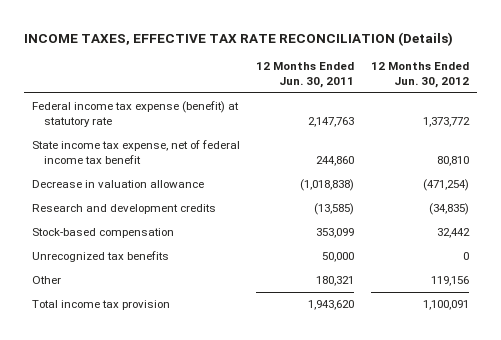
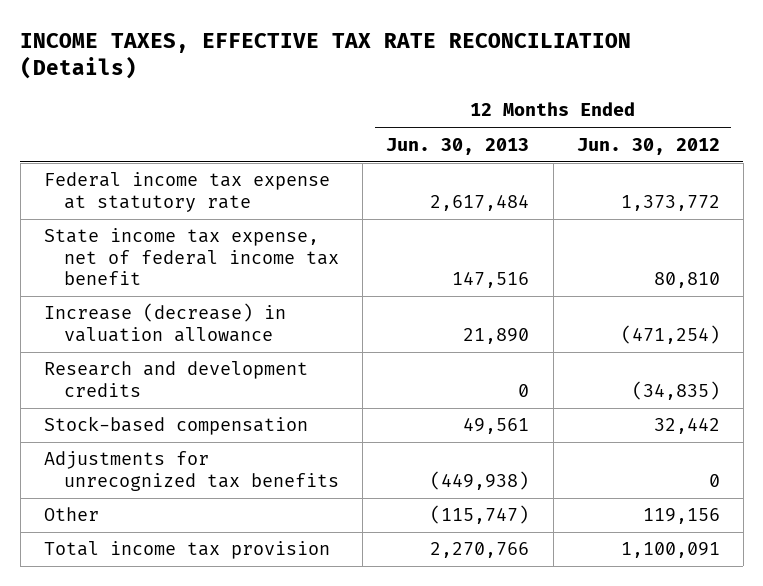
[256,62,355,89] 12 Months Ended Jun. 30, 2011 -> none
none -> [386,137,530,155] Jun. 30, 2013
[32,101,240,127] Federal income tax expense (benefit) at statutory rate -> [43,172,330,212] Federal income tax expense at statutory rate
[32,180,205,189] Decrease in valuation allowance -> [43,303,286,342] Increase (decrease) in valuation allowance
[32,251,170,263] Unrecognized tax benefits -> [43,451,340,491] Adjustments for unrecognized tax benefits

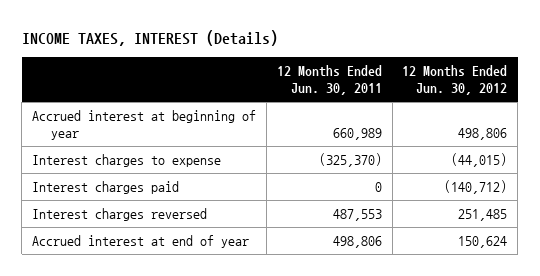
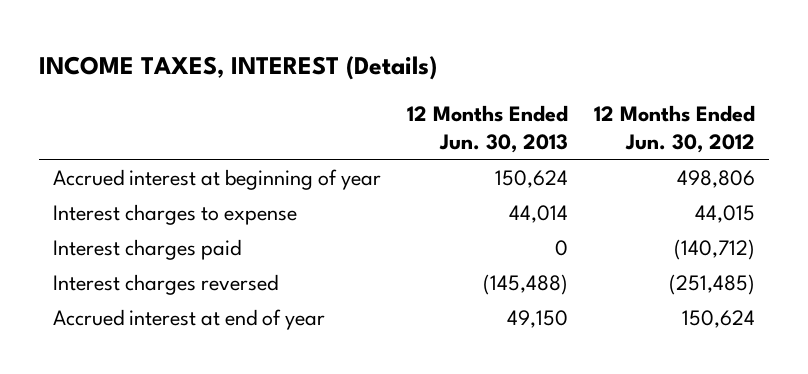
[276,65,382,96] 12 Months Ended Jun. 30, 2011 -> none
none -> [406,104,568,154] 12 Months Ended Jun. 30, 2013
[451,152,508,167] (44,015) -> [695,204,756,223] 44,015
[458,208,508,221] 251,485 -> [669,273,756,295] (251,485)

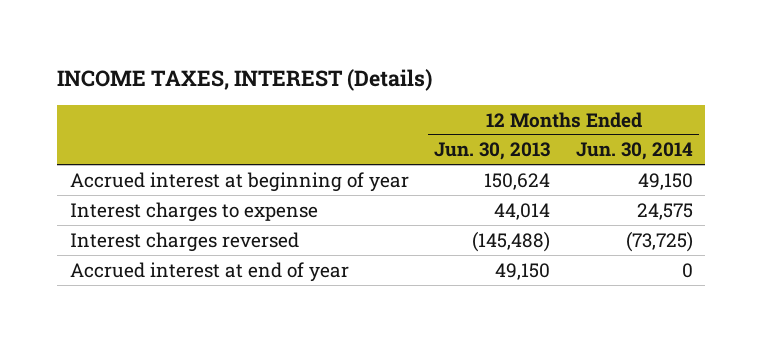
[594,104,756,154] 12 Months Ended Jun. 30, 2012 -> none
none -> [575,142,693,161] Jun. 30, 2014
[52,238,241,260] Interest charges paid -> none

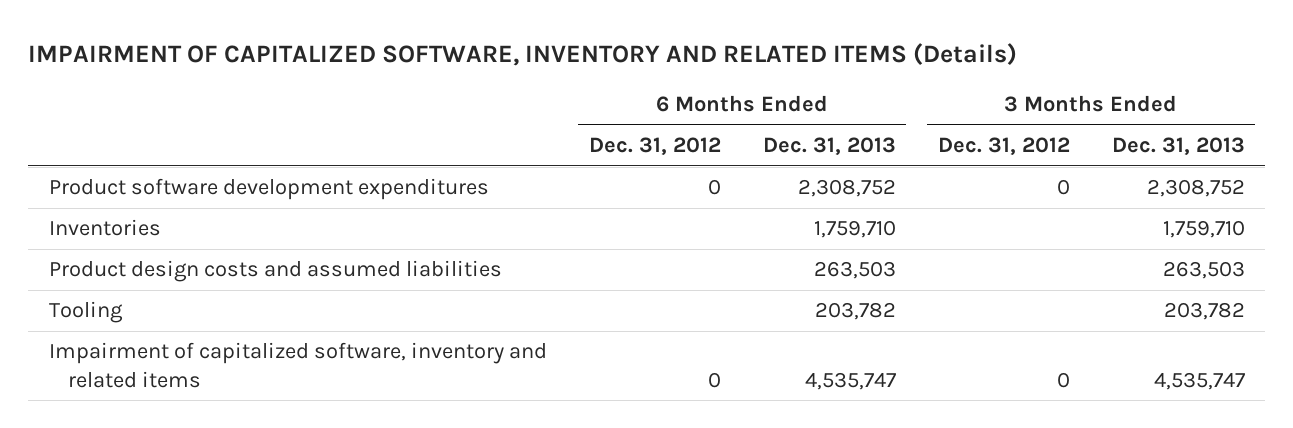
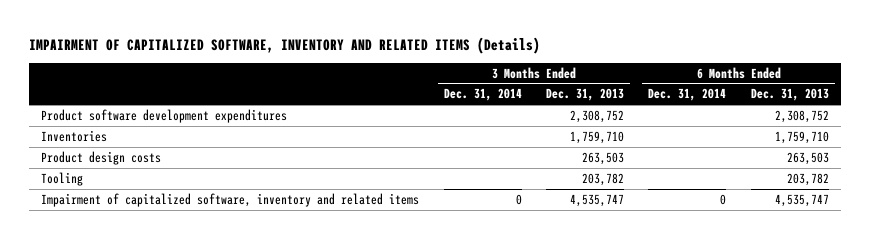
[588,137,721,156] Dec. 31, 2012 -> none
[937,137,1070,156] Dec. 31, 2012 -> none
none -> [443,88,522,102] Dec. 31, 2014
none -> [648,88,727,102] Dec. 31, 2014
[48,260,502,283] Product design costs and assumed liabilities -> [41,150,162,165] Product design costs

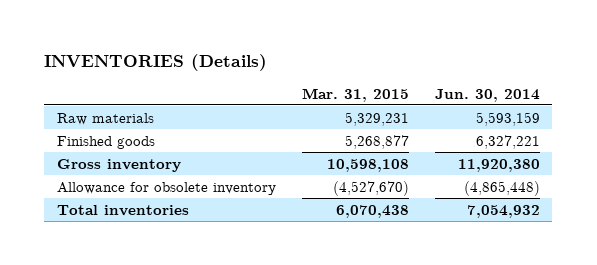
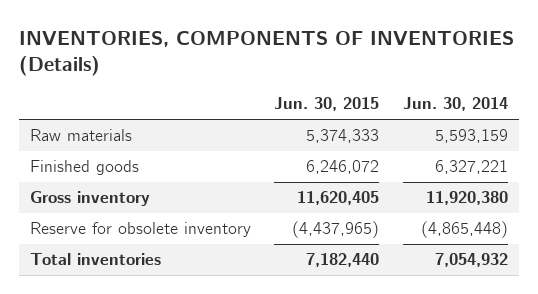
[44,54,268,72] INVENTORIES (Details) -> [18,30,514,77] INVENTORIES, COMPONENTS OF INVENTORIES (Details)
[301,87,409,102] Mar. 31, 2015 -> none
none -> [274,97,380,112] Jun. 30, 2015
[57,181,277,195] Allowance for obsolete inventory -> [30,222,252,238] Reserve for obsolete inventory

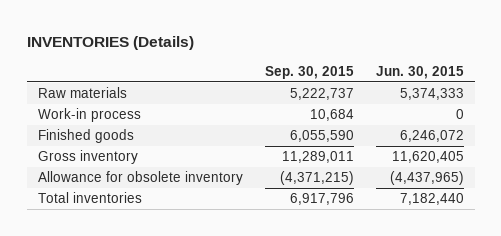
[18,30,514,77] INVENTORIES, COMPONENTS OF INVENTORIES (Details) -> [26,36,194,51] INVENTORIES (Details)
[402,97,508,112] Jun. 30, 2014 -> none
none -> [264,65,354,79] Sep. 30, 2015
none -> [37,108,141,123] Work-in process
[30,222,252,238] Reserve for obsolete inventory -> [37,171,243,186] Allowance for obsolete inventory

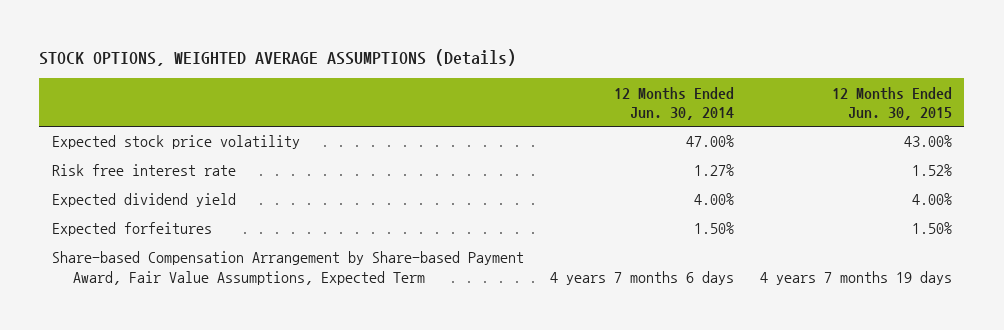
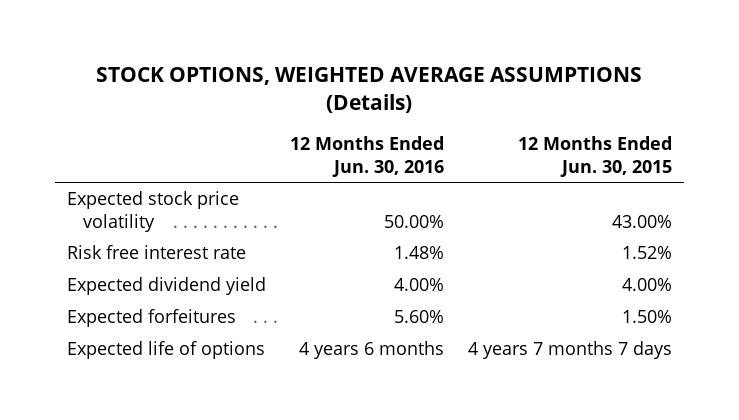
[613,86,734,120] 12 Months Ended Jun. 30, 2014 -> none
none -> [289,136,444,177] 12 Months Ended Jun. 30, 2016
[52,251,525,285] Share-based Compensation Arrangement by Share-based Payment Award, Fair Value Assumptions, Expected Term -> none
none -> [66,341,265,360] Expected life of options

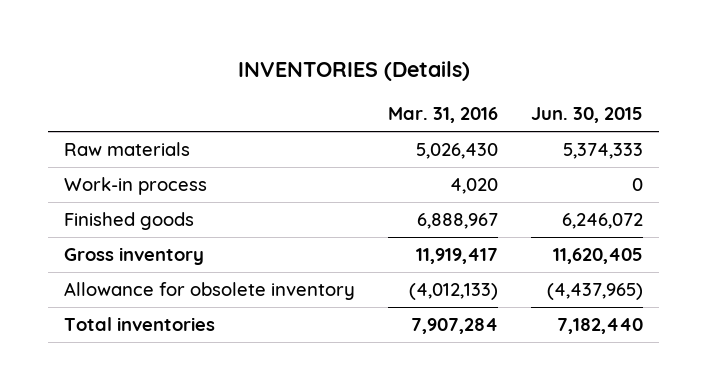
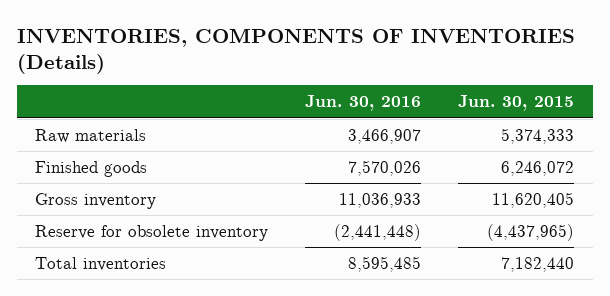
[237,61,470,82] INVENTORIES (Details) -> [16,27,575,74] INVENTORIES, COMPONENTS OF INVENTORIES (Details)
[388,107,499,124] Mar. 31, 2016 -> none
none -> [305,95,422,112] Jun. 30, 2016
[64,177,208,196] Work-in process -> none
[64,282,356,301] Allowance for obsolete inventory -> [35,224,269,241] Reserve for obsolete inventory

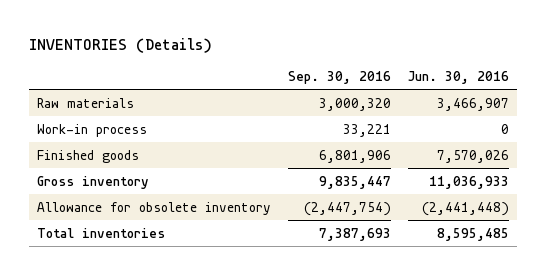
[16,27,575,74] INVENTORIES, COMPONENTS OF INVENTORIES (Details) -> [29,37,213,53] INVENTORIES (Details)
[458,95,575,112] Jun. 30, 2015 -> none
none -> [288,70,392,84] Sep. 30, 2016
none -> [37,123,148,137] Work-in process
[35,224,269,241] Reserve for obsolete inventory -> [37,201,272,215] Allowance for obsolete inventory

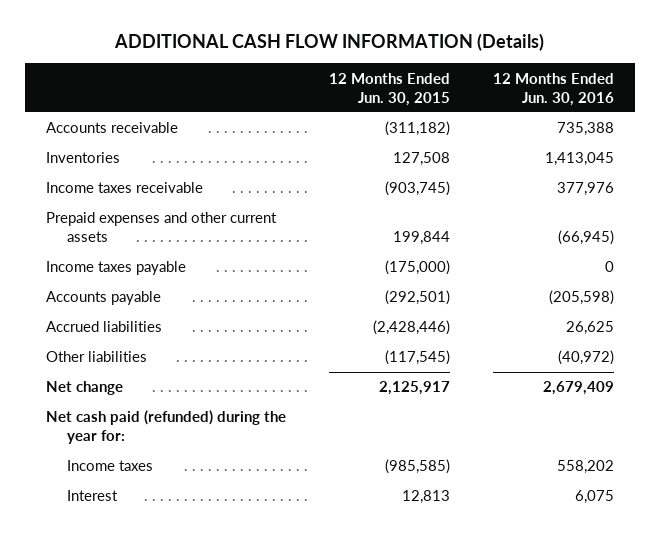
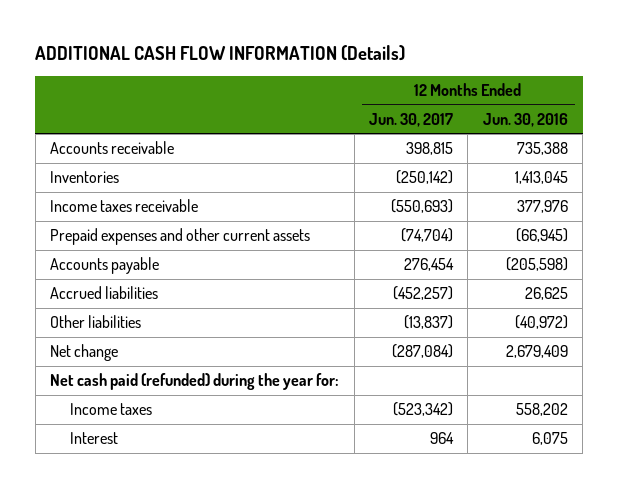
[329,72,451,106] 12 Months Ended Jun. 30, 2015 -> none
none -> [369,113,454,128] Jun. 30, 2017
[46,261,187,276] Income taxes payable -> none

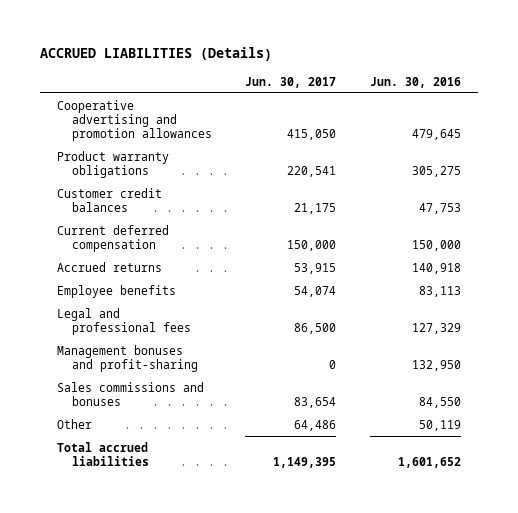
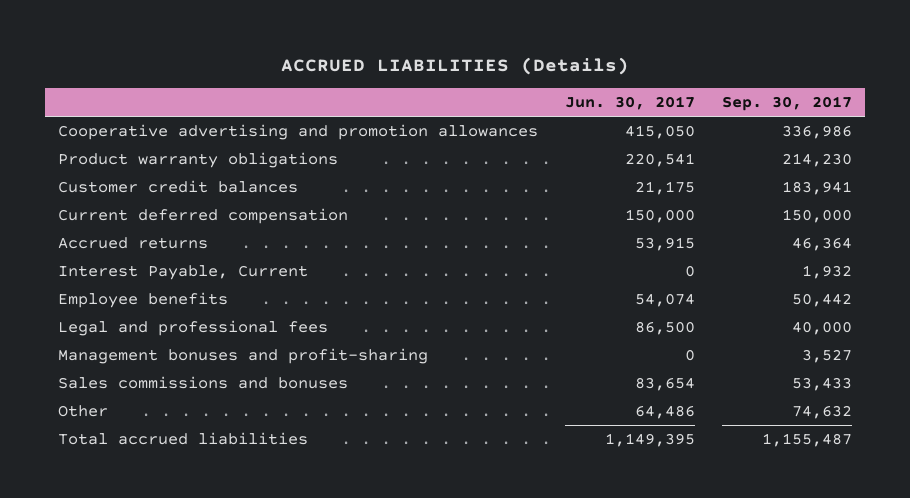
[370,76,462,88] Jun. 30, 2016 -> none
none -> [721,96,852,112] Sep. 30, 2017
none -> [58,265,309,281] Interest Payable, Current

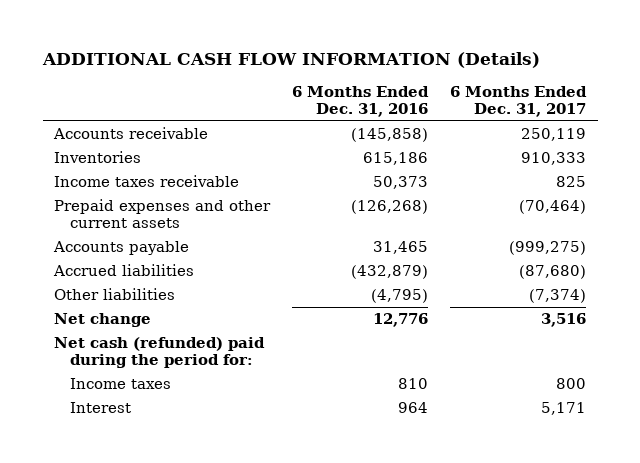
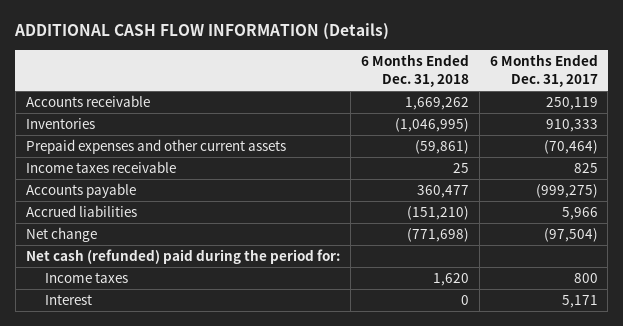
[292,86,430,117] 6 Months Ended Dec. 31, 2016 -> none
none -> [360,54,469,87] 6 Months Ended Dec. 31, 2018
[53,175,239,188] Income taxes receivable -> [25,161,176,174] Income taxes receivable
[53,288,175,301] Other liabilities -> none
[519,265,587,280] (87,680) -> [561,207,598,221] 5,966
[541,313,587,328] 3,516 -> [543,228,598,243] (97,504)

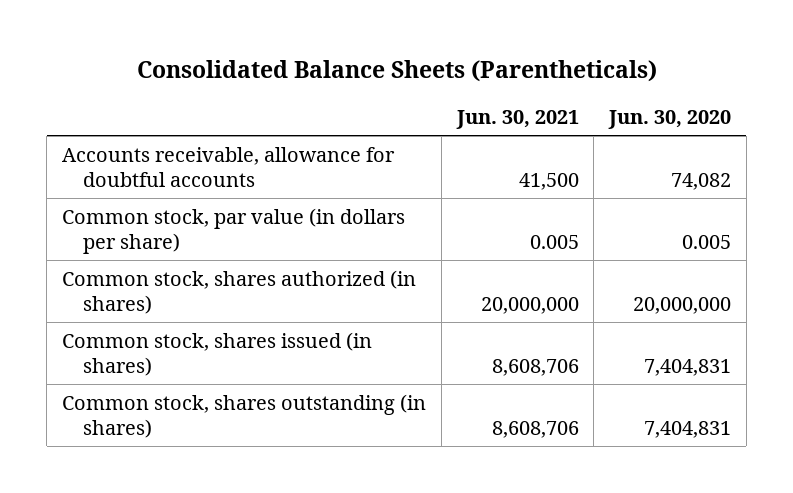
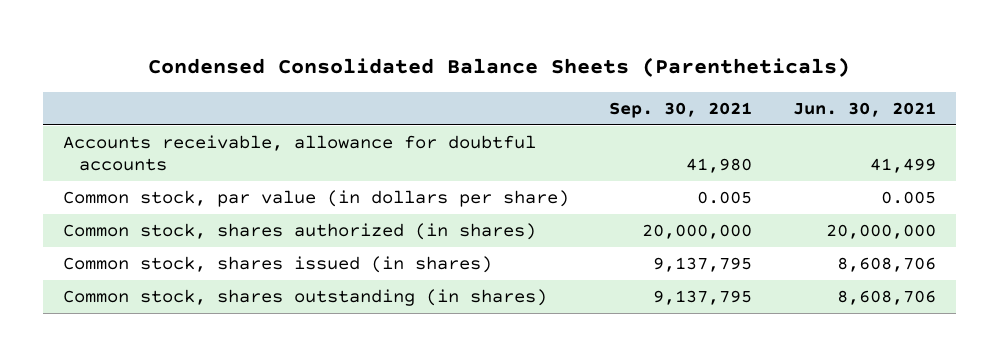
[136,59,657,82] Consolidated Balance Sheets (Parentheticals) -> [148,56,851,77] Condensed Consolidated Balance Sheets (Parentheticals)
[608,110,732,130] Jun. 30, 2020 -> none
none -> [609,101,753,118] Sep. 30, 2021
[518,172,579,190] 41,500 -> [869,158,936,174] 41,499

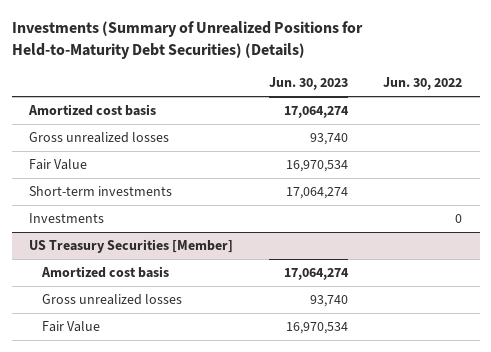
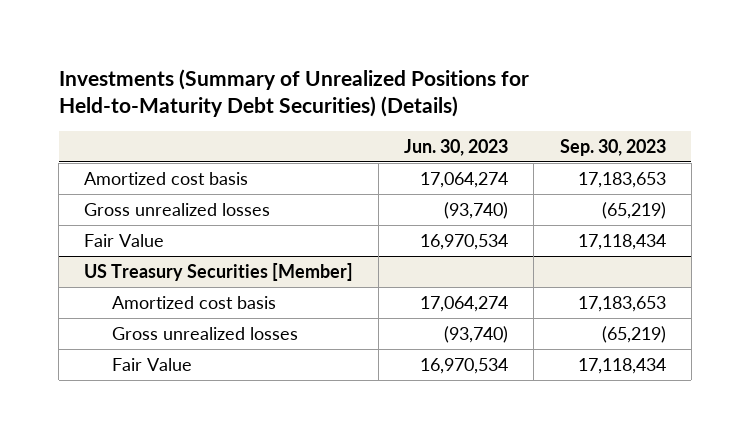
[383,77,463,91] Jun. 30, 2022 -> none
none -> [559,138,666,156] Sep. 30, 2023
[309,133,348,146] 93,740 -> [444,201,509,219] (93,740)
[29,186,173,197] Short-term investments -> none
[29,213,105,224] Investments -> none
[309,295,348,308] 93,740 -> [444,325,509,343] (93,740)

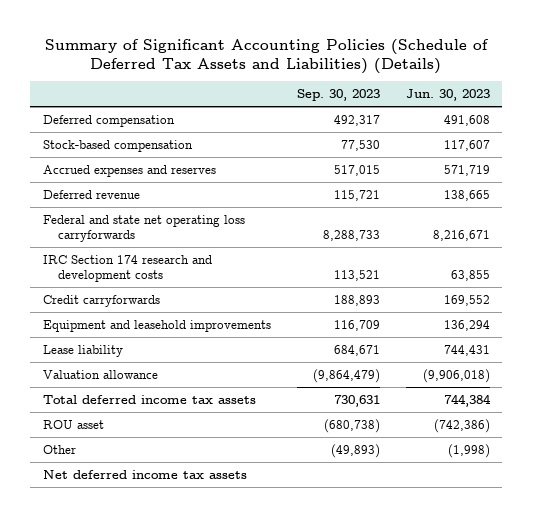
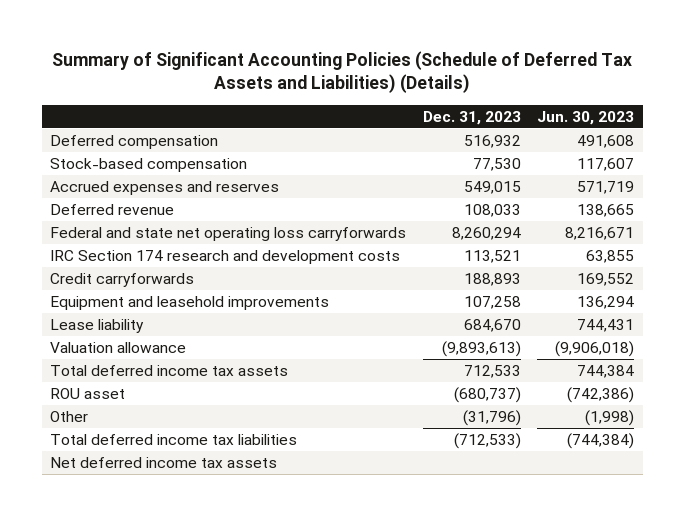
[296,89,380,102] Sep. 30, 2023 -> none
none -> [422,110,521,125] Dec. 31, 2023
none -> [50,433,298,445] Total deferred income tax liabilities

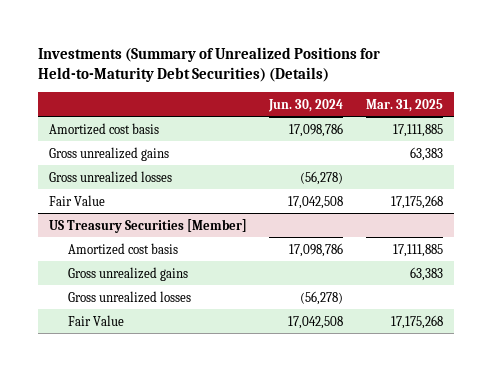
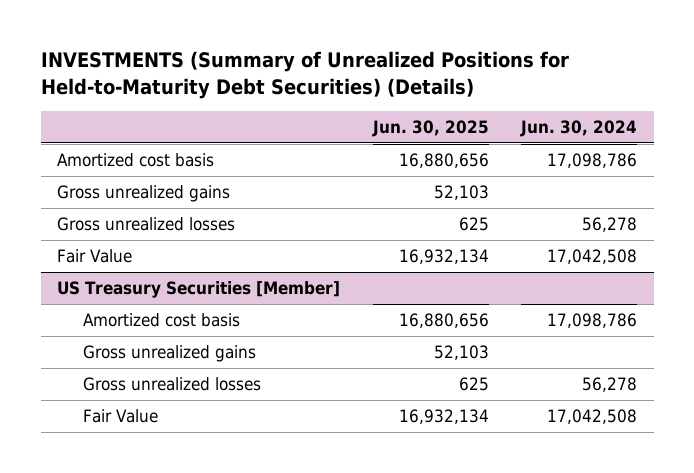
[38,46,381,82] Investments (Summary of Unrealized Positions for Held-to-Maturity Debt Securities) (Details) -> [40,51,569,99] INVESTMENTS (Summary of Unrealized Positions for Held-to-Maturity Debt Securities) (Details)
[365,98,443,112] Mar. 31, 2025 -> none
none -> [371,119,489,137] Jun. 30, 2025
[300,170,344,185] (56,278) -> [582,217,638,233] 56,278
[300,290,344,305] (56,278) -> [582,377,638,393] 56,278

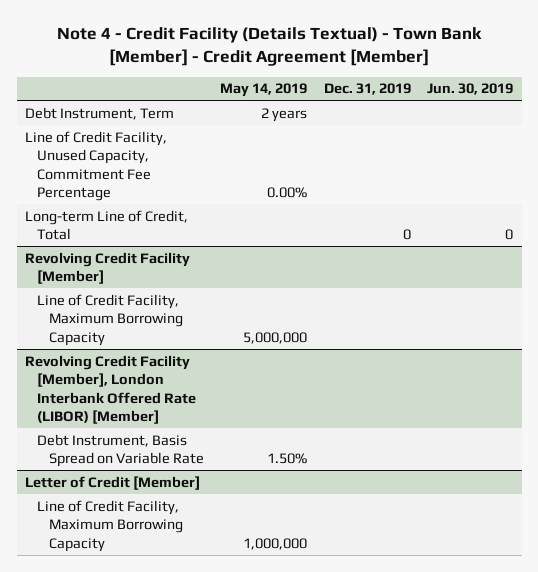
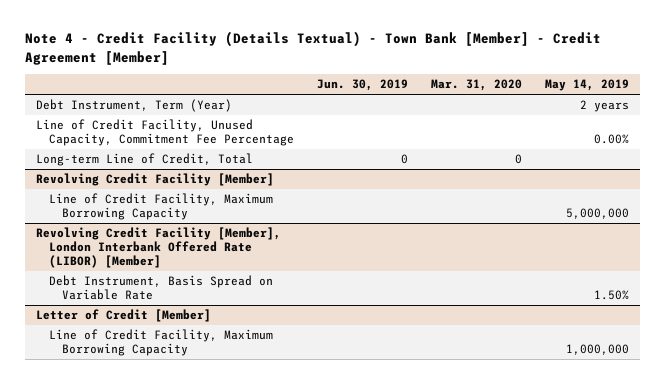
[323,83,411,96] Dec. 31, 2019 -> none
none -> [430,79,522,92] Mar. 31, 2020
[24,106,174,120] Debt Instrument, Term -> [36,99,233,113] Debt Instrument, Term (Year)

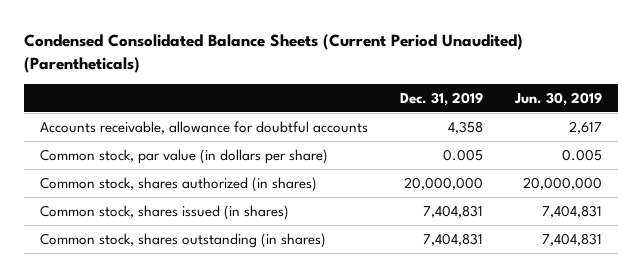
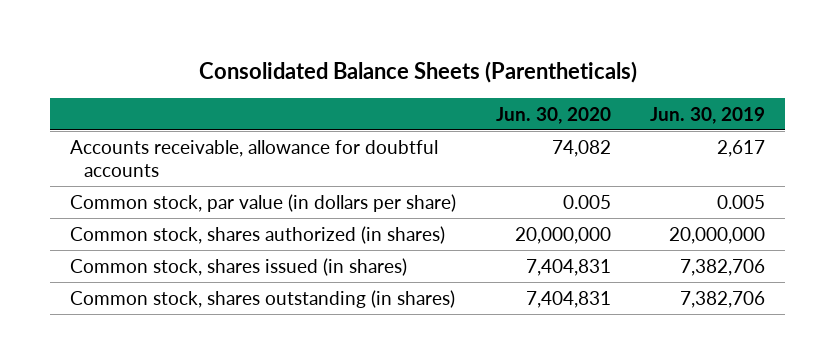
[23,34,523,74] Condensed Consolidated Balance Sheets (Current Period Unaudited) (Parentheticals) -> [198,61,637,84] Consolidated Balance Sheets (Parentheticals)
[399,91,483,106] Dec. 31, 2019 -> none
none -> [495,106,611,124] Jun. 30, 2020
[541,204,602,218] 7,404,831 -> [680,258,766,276] 7,382,706
[541,232,602,246] 7,404,831 -> [680,290,766,308] 7,382,706

